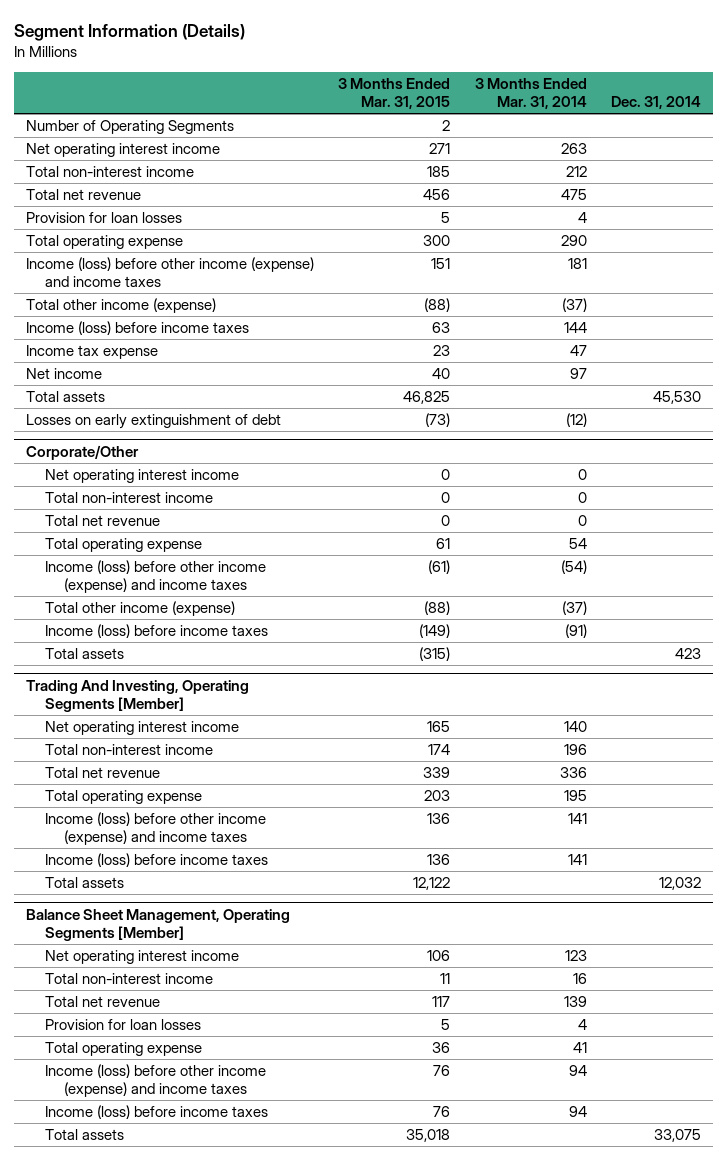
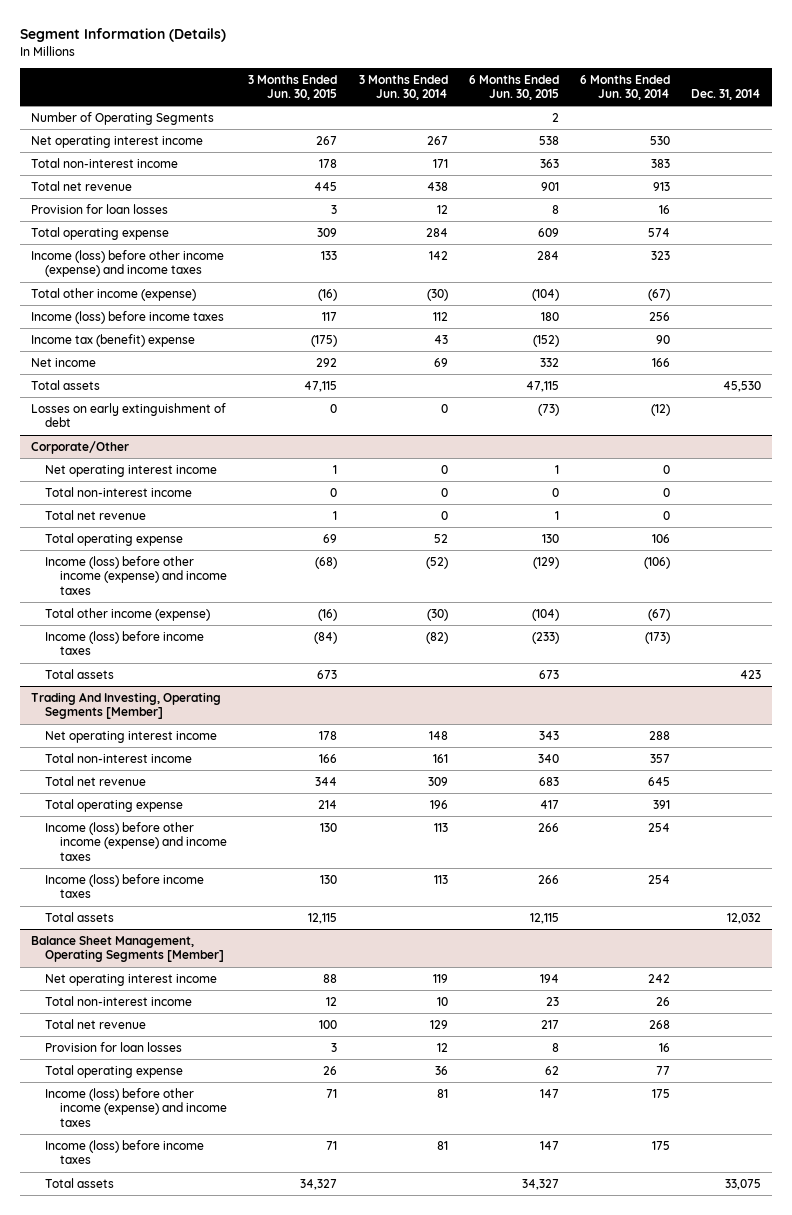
[338,78,451,110] 3 Months Ended Mar. 31, 2015 -> none
[474,78,587,110] 3 Months Ended Mar. 31, 2014 -> none
none -> [248,74,338,100] 3 Months Ended Jun. 30, 2015
none -> [358,74,448,100] 3 Months Ended Jun. 30, 2014
none -> [468,74,559,100] 6 Months Ended Jun. 30, 2015
none -> [580,74,671,100] 6 Months Ended Jun. 30, 2014
[26,345,159,360] Income tax expense -> [30,334,195,348] Income tax (benefit) expense

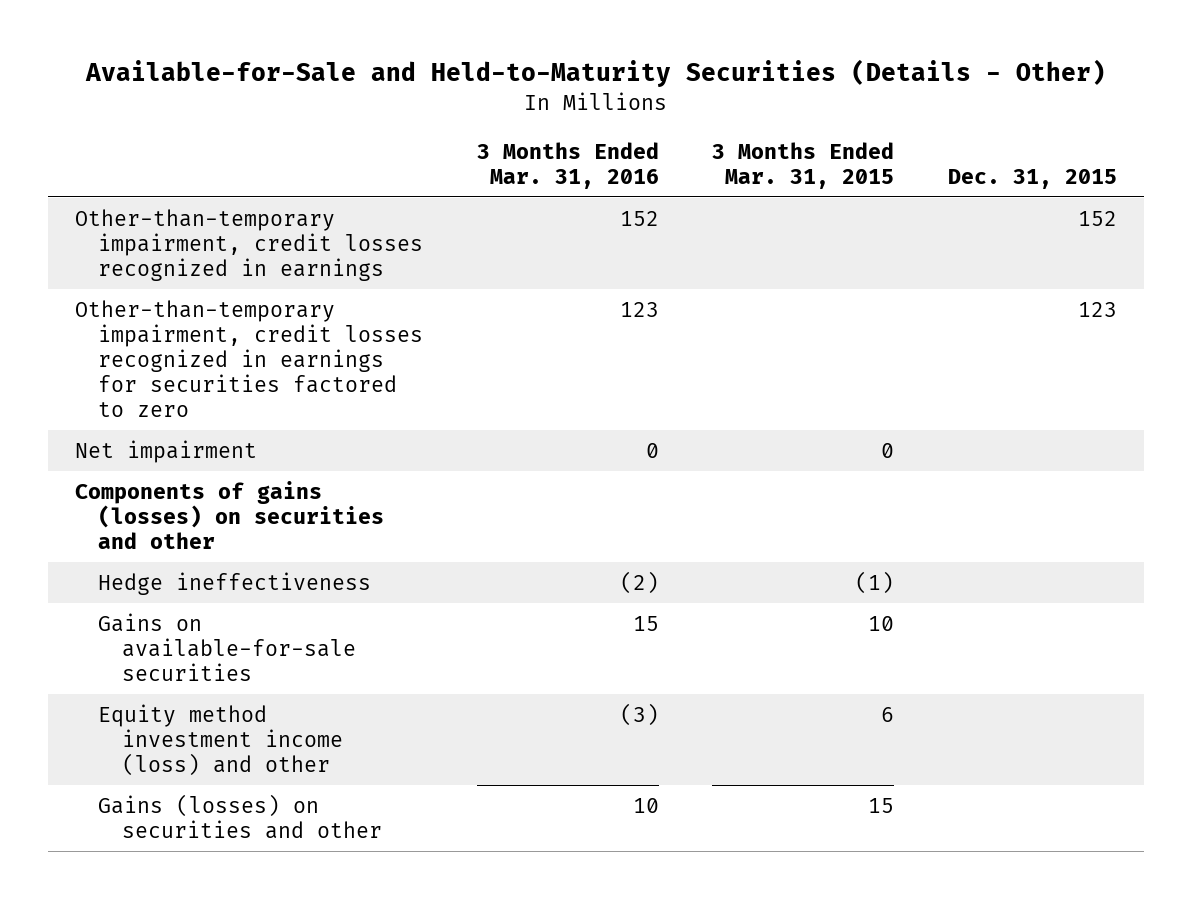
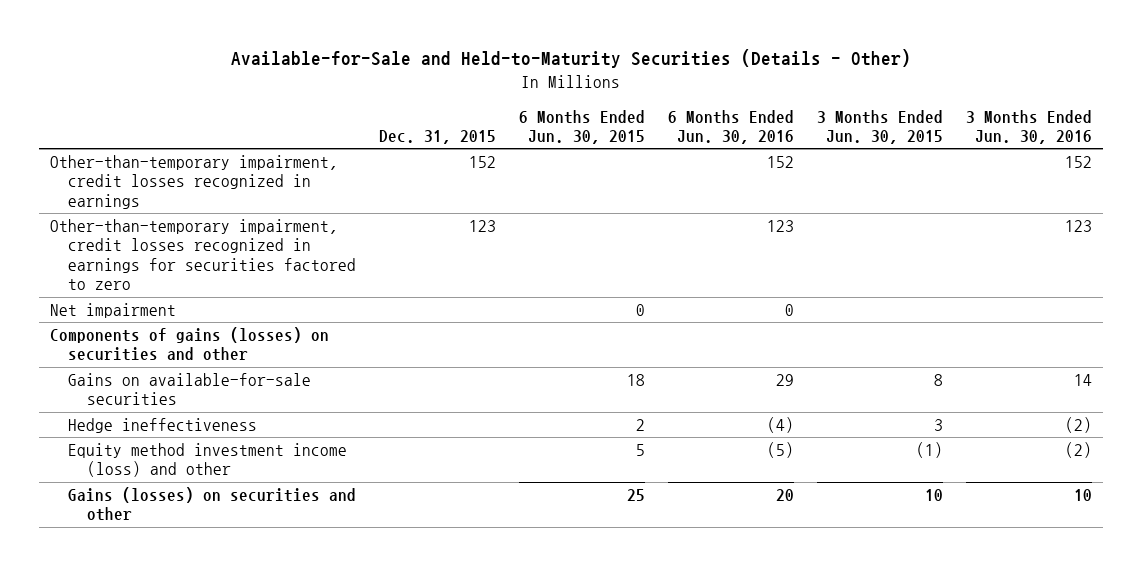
[476,141,659,189] 3 Months Ended Mar. 31, 2016 -> none
[712,141,895,189] 3 Months Ended Mar. 31, 2015 -> none
none -> [519,109,646,145] 6 Months Ended Jun. 30, 2015
none -> [668,109,795,145] 6 Months Ended Jun. 30, 2016
none -> [816,109,943,145] 3 Months Ended Jun. 30, 2015
none -> [965,109,1092,145] 3 Months Ended Jun. 30, 2016
[98,572,372,596] Hedge ineffectiveness -> [68,417,258,433] Hedge ineffectiveness

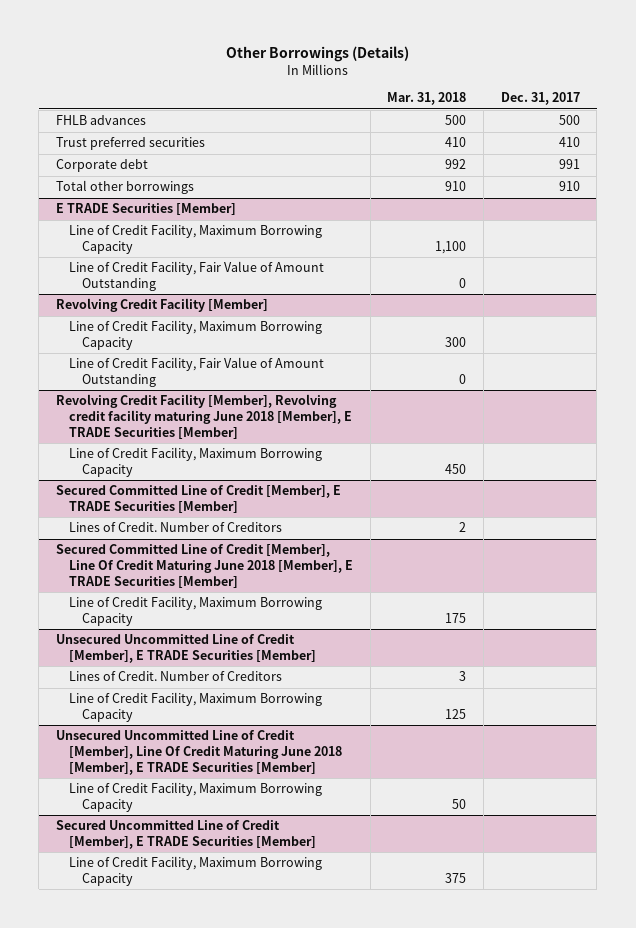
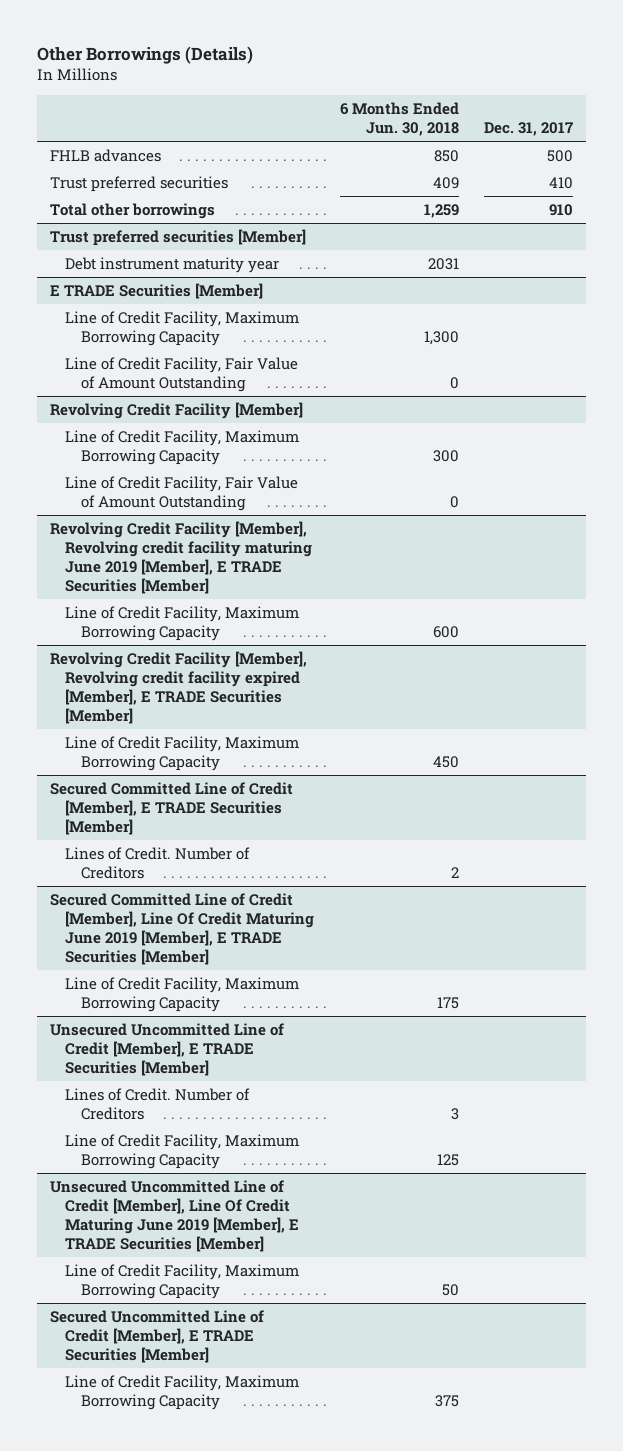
[387,92,467,106] Mar. 31, 2018 -> none
none -> [339,102,459,136] 6 Months Ended Jun. 30, 2018
[55,159,148,173] Corporate debt -> none
none -> [49,229,306,247] Trust preferred securities [Member]
none -> [65,257,280,274] Debt instrument maturity year
[55,394,353,439] Revolving Credit Facility [Member], Revolving credit facility maturing June 2018 [Member], E TRADE Securities [Member] -> [49,521,313,594] Revolving Credit Facility [Member], Revolving credit facility maturing June 2019 [Member], E TRADE Securities [Member]
none -> [49,651,307,724] Revolving Credit Facility [Member], Revolving credit facility expired [Member], E TRADE Securities [Member]
none -> [65,736,300,771] Line of Credit Facility, Maximum Borrowing Capacity
[55,544,354,588] Secured Committed Line of Credit [Member], Line Of Credit Maturing June 2018 [Member], E TRADE Securities [Member] -> [49,893,315,965] Secured Committed Line of Credit [Member], Line Of Credit Maturing June 2019 [Member], E TRADE Securities [Member]
[55,730,343,775] Unsecured Uncommitted Line of Credit [Member], Line Of Credit Maturing June 2018 [Member], E TRADE Securities [Member] -> [49,1180,300,1252] Unsecured Uncommitted Line of Credit [Member], Line Of Credit Maturing June 2019 [Member], E TRADE Securities [Member]

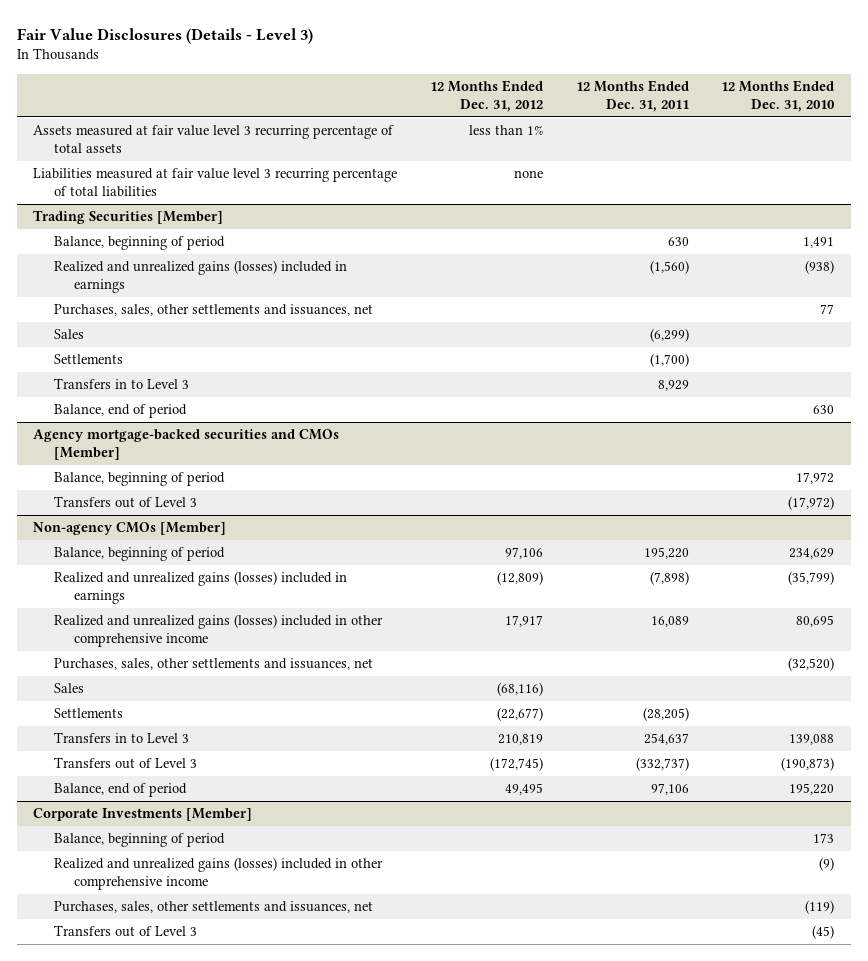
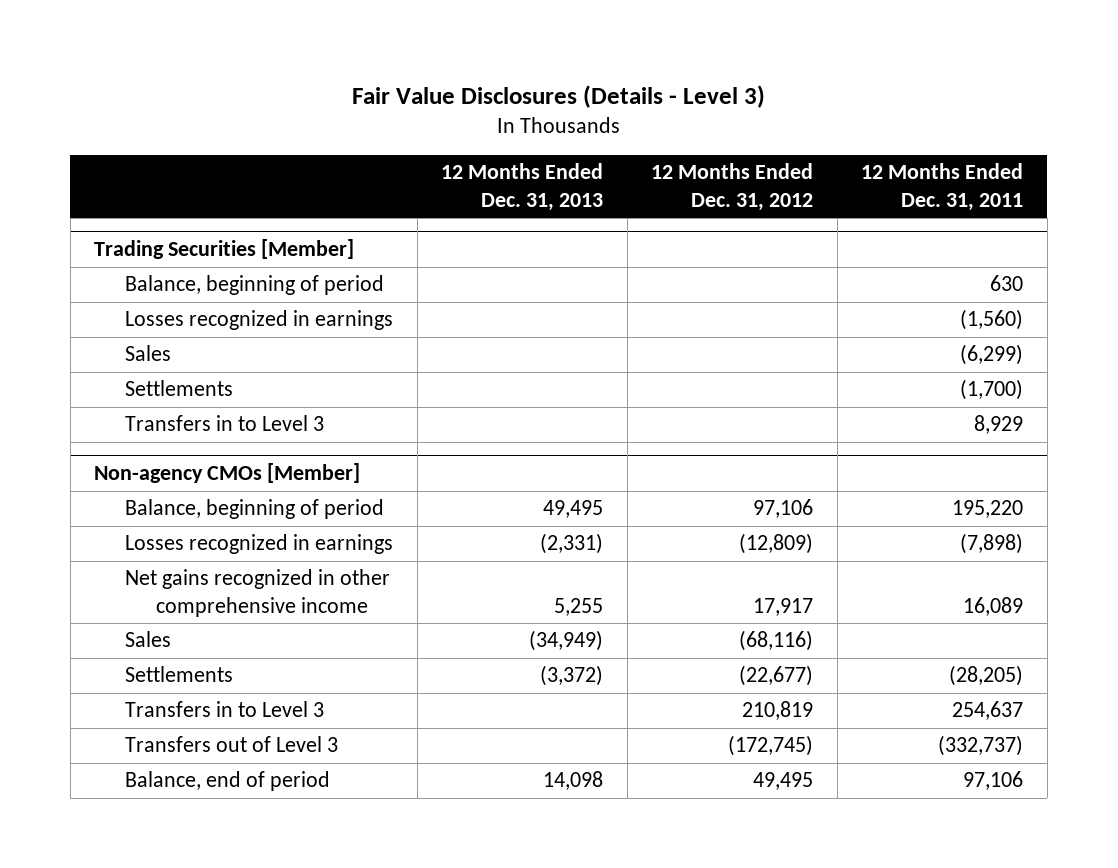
[721,80,836,112] 12 Months Ended Dec. 31, 2010 -> none
none -> [441,163,604,212] 12 Months Ended Dec. 31, 2013
[33,125,395,154] Assets measured at fair value level 3 recurring percentage of total assets -> none
[33,168,398,198] Liabilities measured at fair value level 3 recurring percentage of total liabilities -> none
[53,304,373,317] Purchases, sales, other settlements and issuances, net -> none
[53,260,347,294] Realized and unrealized gains (losses) included in earnings -> [125,310,394,331] Losses recognized in earnings
[53,404,187,419] Balance, end of period -> none
[33,429,340,461] Agency mortgage-backed securities and CMOs [Member] -> none
[53,472,225,487] Balance, beginning of period -> none
[53,496,197,509] Transfers out of Level 3 -> none
[53,658,373,671] Purchases, sales, other settlements and issuances, net -> none
[53,571,347,605] Realized and unrealized gains (losses) included in earnings -> [125,534,394,555] Losses recognized in earnings
[53,614,383,648] Realized and unrealized gains (losses) included in other comprehensive income -> [125,569,391,618] Net gains recognized in other comprehensive income
[33,808,253,822] Corporate Investments [Member] -> none
[53,833,225,848] Balance, beginning of period -> none
[53,857,383,891] Realized and unrealized gains (losses) included in other comprehensive income -> none
[53,901,373,914] Purchases, sales, other settlements and issuances, net -> none
[53,925,197,938] Transfers out of Level 3 -> none

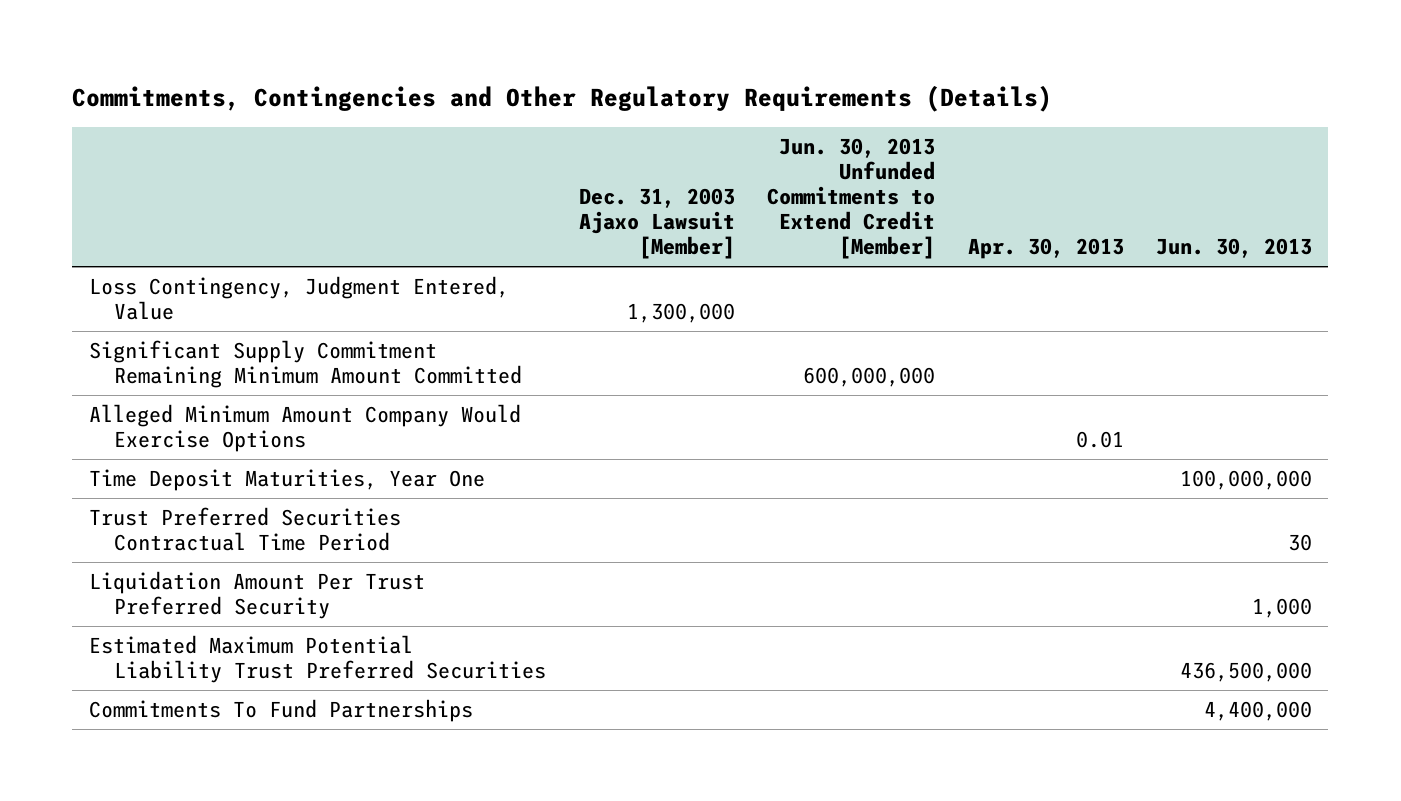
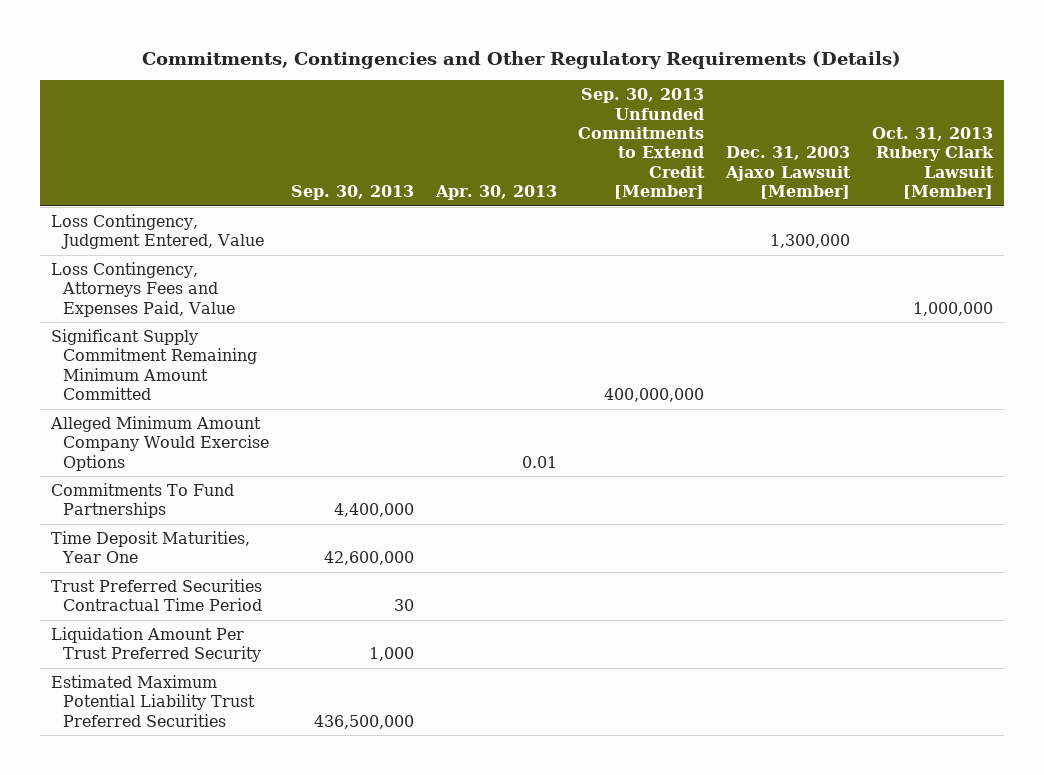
[767,137,936,260] Jun. 30, 2013 Unfunded Commitments to Extend Credit [Member] -> none
[1156,238,1313,259] Jun. 30, 2013 -> none
none -> [290,184,414,200] Sep. 30, 2013
none -> [578,88,706,199] Sep. 30, 2013 Unfunded Commitments to Extend Credit [Member]
none -> [872,127,995,199] Oct. 31, 2013 Rubery Clark Lawsuit [Member]
none -> [51,262,235,317] Loss Contingency, Attorneys Fees and Expenses Paid, Value
[88,698,473,722] Commitments To Fund Partnerships -> [51,483,235,519] Commitments To Fund Partnerships

